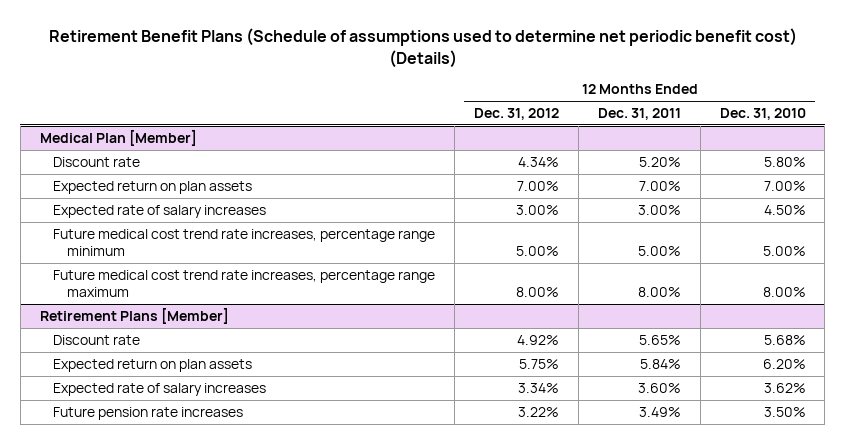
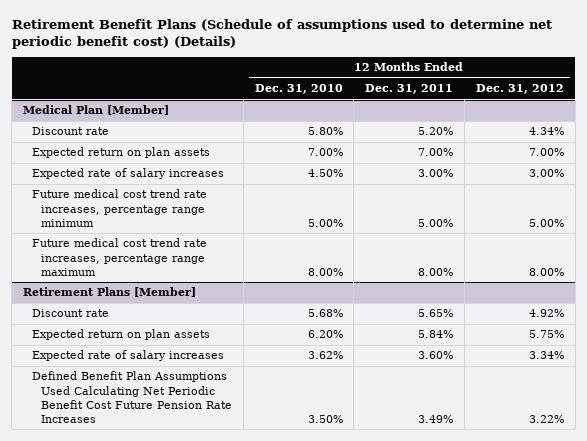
[53,406,244,420] Future pension rate increases -> [31,371,232,423] Defined Benefit Plan Assumptions Used Calculating Net Periodic Benefit Cost Future Pension Rate Increases

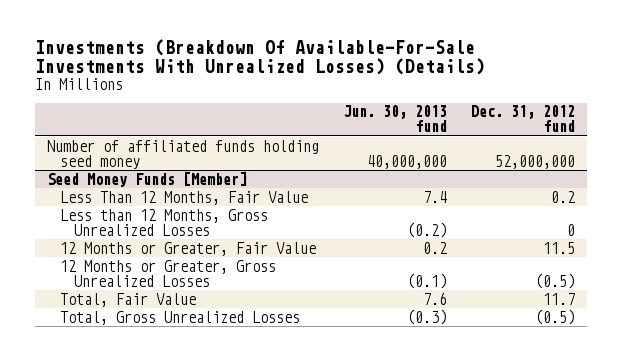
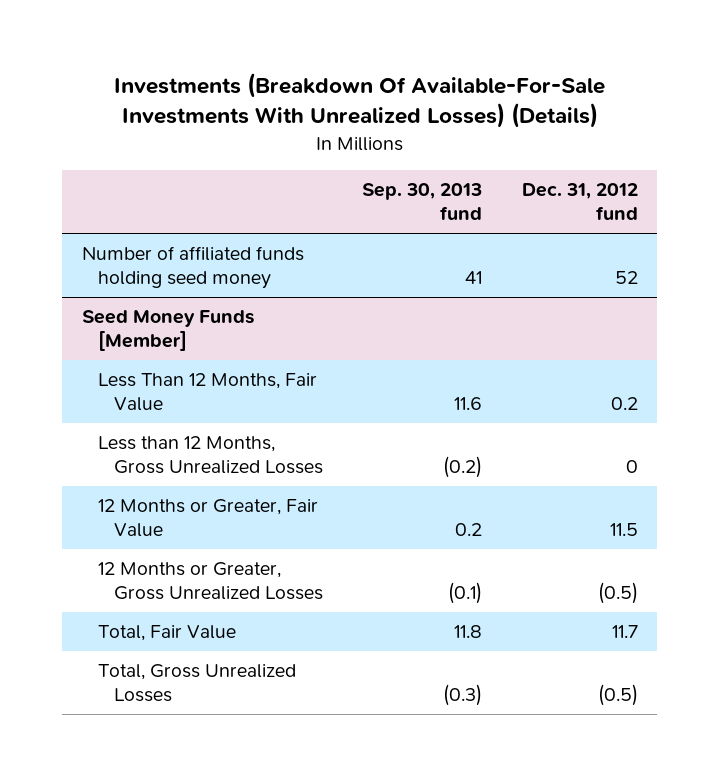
[342,105,447,133] Jun. 30, 2013 fund -> none
none -> [362,183,483,221] Sep. 30, 2013 fund
[495,154,576,169] 52,000,000 -> [614,271,638,285] 52

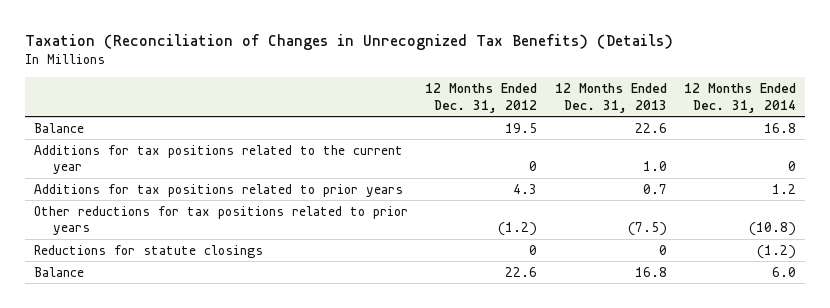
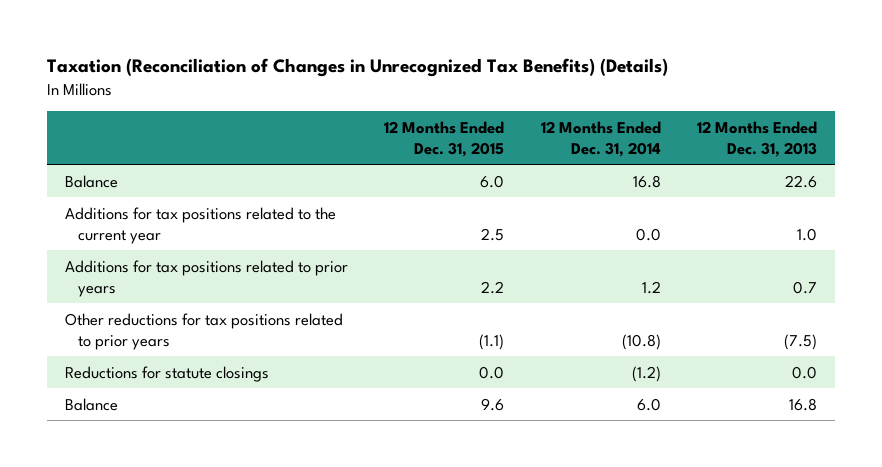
[425,83,538,113] 12 Months Ended Dec. 31, 2012 -> none
none -> [384,120,505,157] 12 Months Ended Dec. 31, 2015
[788,161,797,172] 0 -> [635,227,661,241] 0.0
[658,244,667,255] 0 -> [791,365,817,379] 0.0

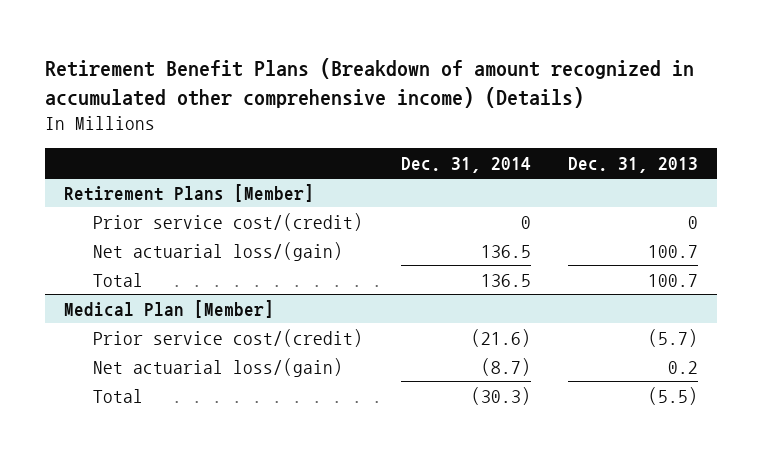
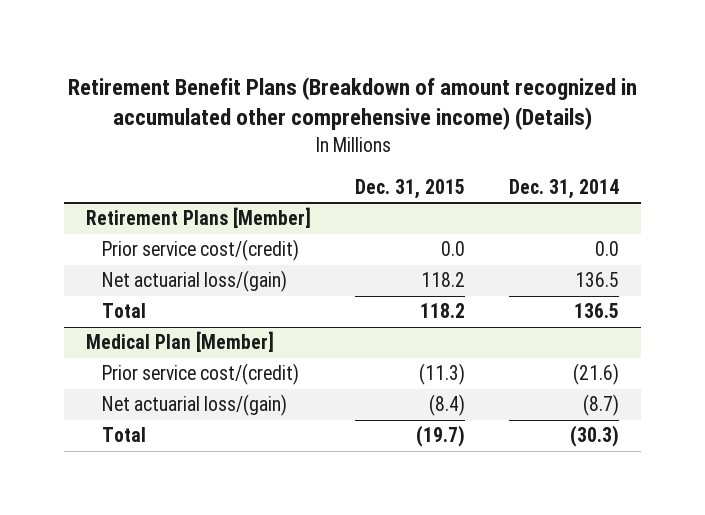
[568,156,699,173] Dec. 31, 2013 -> none
none -> [355,178,466,199] Dec. 31, 2015
[520,215,531,229] 0 -> [595,241,620,257] 0.0

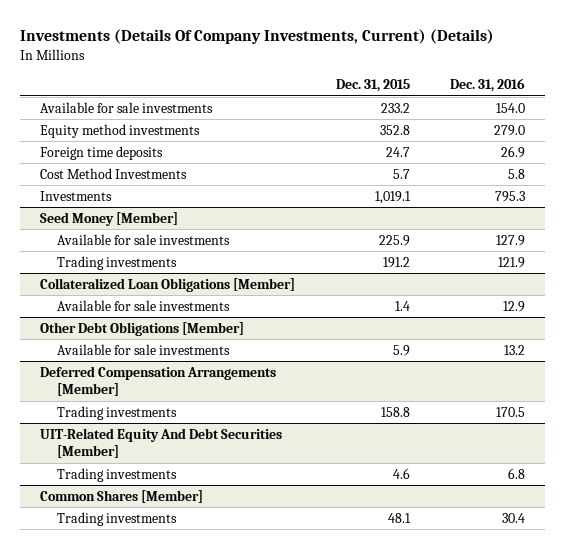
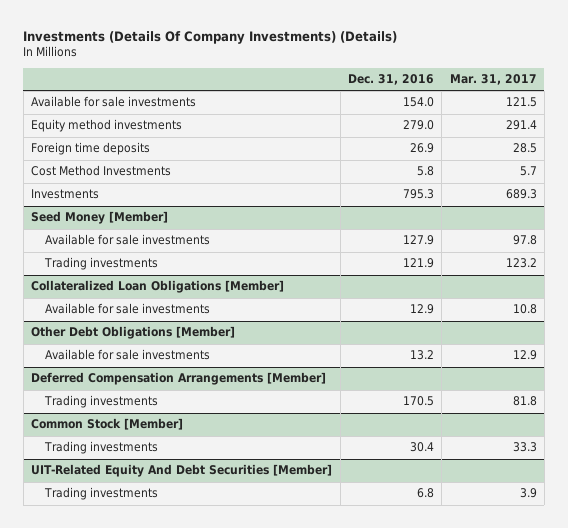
[20,29,495,45] Investments (Details Of Company Investments, Current) (Details) -> [23,30,398,44] Investments (Details Of Company Investments) (Details)
[335,79,410,93] Dec. 31, 2015 -> none
none -> [449,74,537,86] Mar. 31, 2017
none -> [31,418,184,431] Common Stock [Member]
none -> [44,441,159,455] Trading investments
[40,489,204,503] Common Shares [Member] -> none
[56,511,177,526] Trading investments -> none

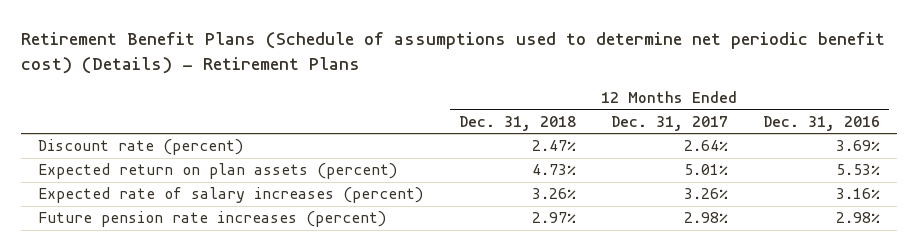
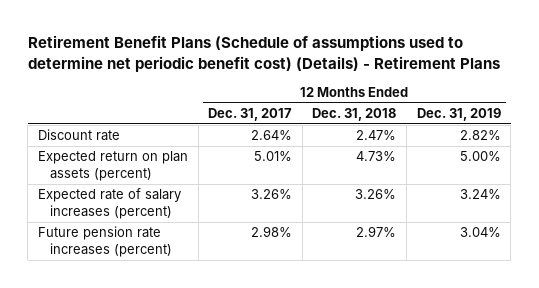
[762,115,880,131] Dec. 31, 2016 -> none
none -> [416,108,501,122] Dec. 31, 2019
[38,139,244,156] Discount rate (percent) -> [38,129,121,142] Discount rate

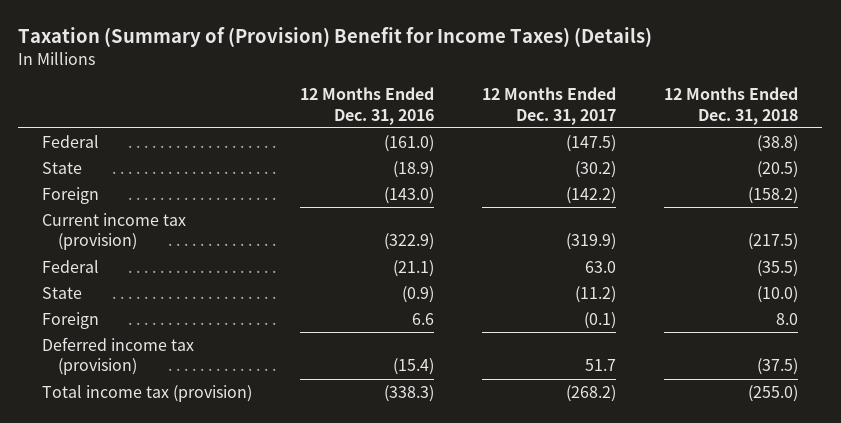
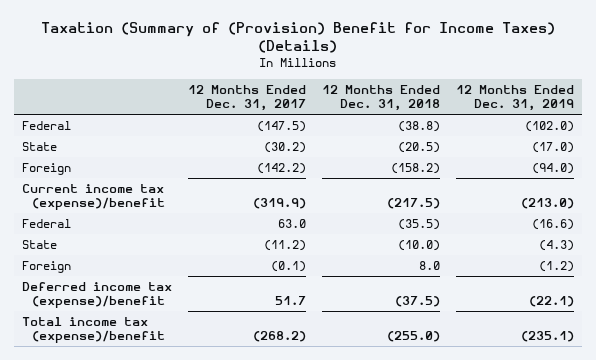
[300,87,435,125] 12 Months Ended Dec. 31, 2016 -> none
none -> [456,85,575,112] 12 Months Ended Dec. 31, 2019
[42,213,187,251] Current income tax (provision) -> [22,183,165,210] Current income tax (expense)/benefit
[42,337,195,376] Deferred income tax (provision) -> [22,281,173,308] Deferred income tax (expense)/benefit
[42,385,253,403] Total income tax (provision) -> [22,316,165,343] Total income tax (expense)/benefit

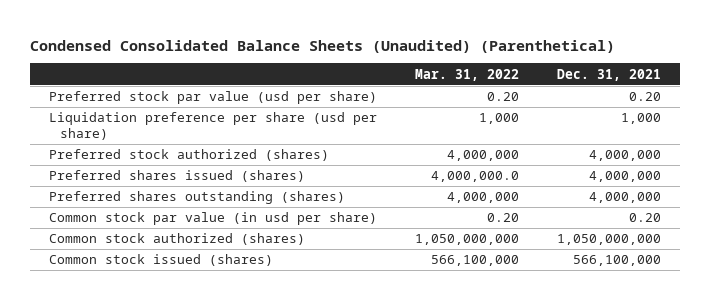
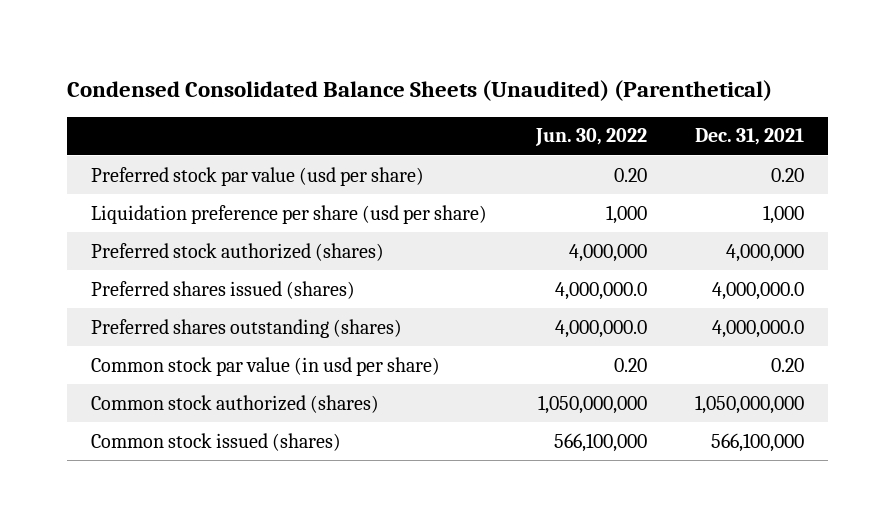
[415,68,520,81] Mar. 31, 2022 -> none
none -> [534,128,647,147] Jun. 30, 2022
[589,171,662,183] 4,000,000 -> [712,281,805,300] 4,000,000.0
[589,192,662,204] 4,000,000 -> [712,319,805,338] 4,000,000.0

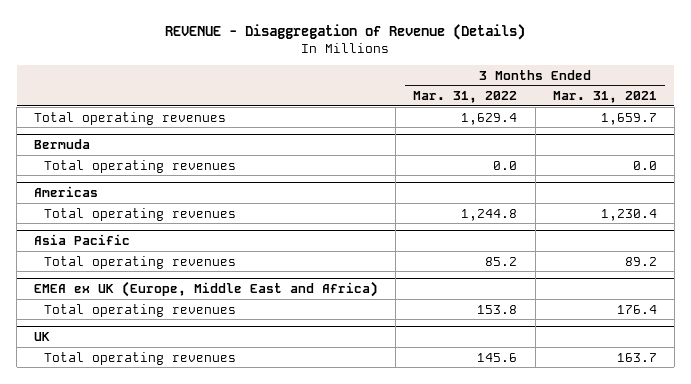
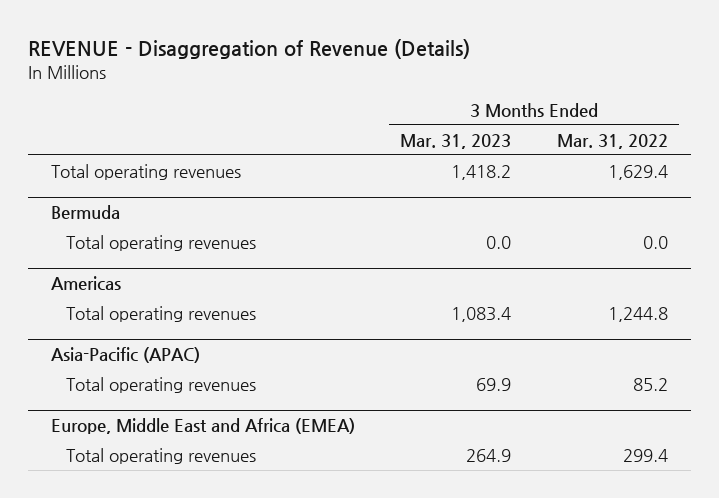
[552,91,657,104] Mar. 31, 2021 -> none
none -> [400,133,512,149] Mar. 31, 2023
[34,233,131,245] Asia Pacific -> [50,346,200,363] Asia-Pacific (APAC)
[34,331,51,341] UK -> none
[44,351,237,365] Total operating revenues -> none
[34,280,379,297] EMEA ex UK (Europe, Middle East and Africa) -> [50,417,355,434] Europe, Middle East and Africa (EMEA)
[477,304,518,314] 153.8 -> [623,448,669,462] 299.4

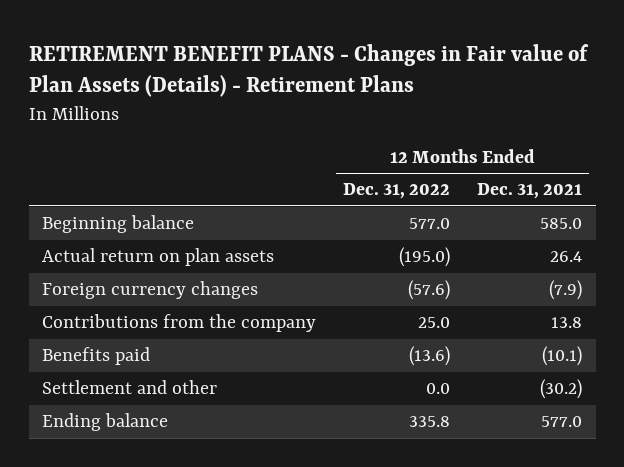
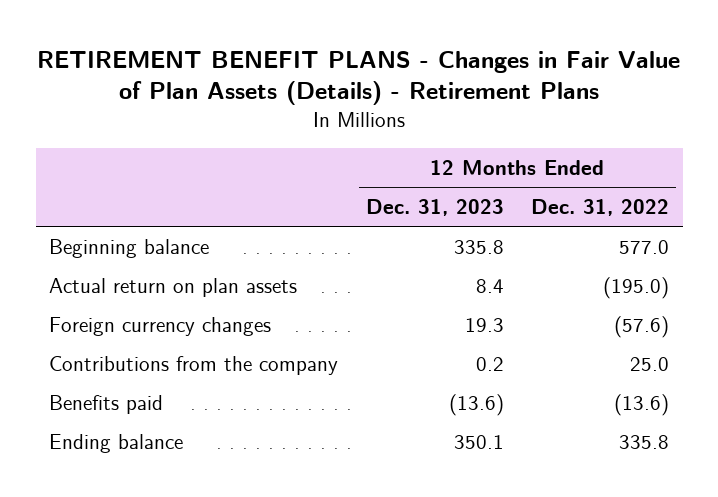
[28,43,589,98] RETIREMENT BENEFIT PLANS - Changes in Fair value of Plan Assets (Details) - Retirement Plans -> [37,50,681,106] RETIREMENT BENEFIT PLANS - Changes in Fair Value of Plan Assets (Details) - Retirement Plans
[477,183,583,200] Dec. 31, 2021 -> none
none -> [365,198,504,216] Dec. 31, 2023
[42,380,218,395] Settlement and other -> none

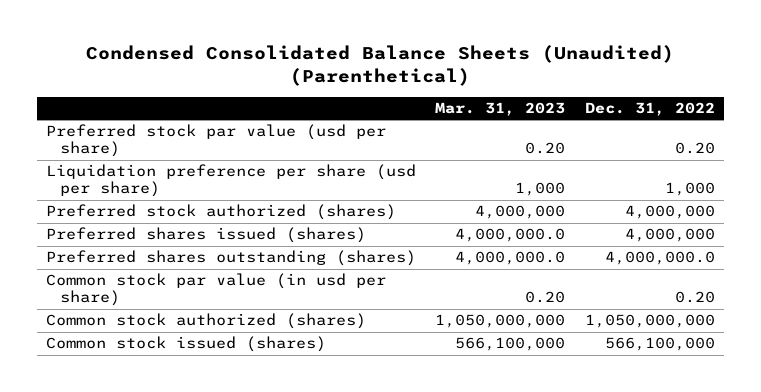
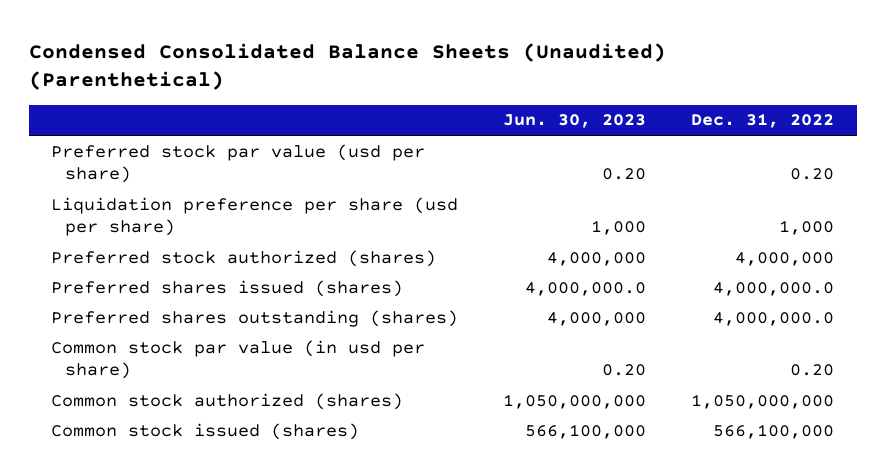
[435,102,566,117] Mar. 31, 2023 -> none
none -> [503,114,647,129] Jun. 30, 2023
[624,228,715,243] 4,000,000 -> [713,281,835,296] 4,000,000.0

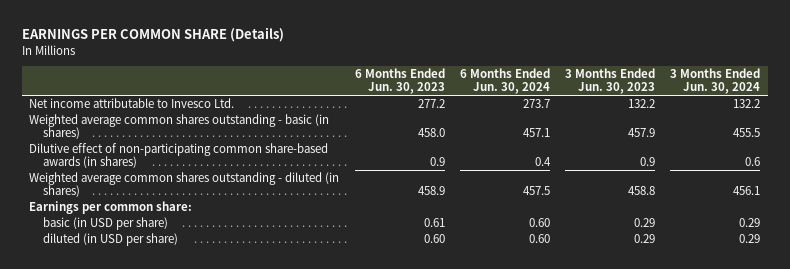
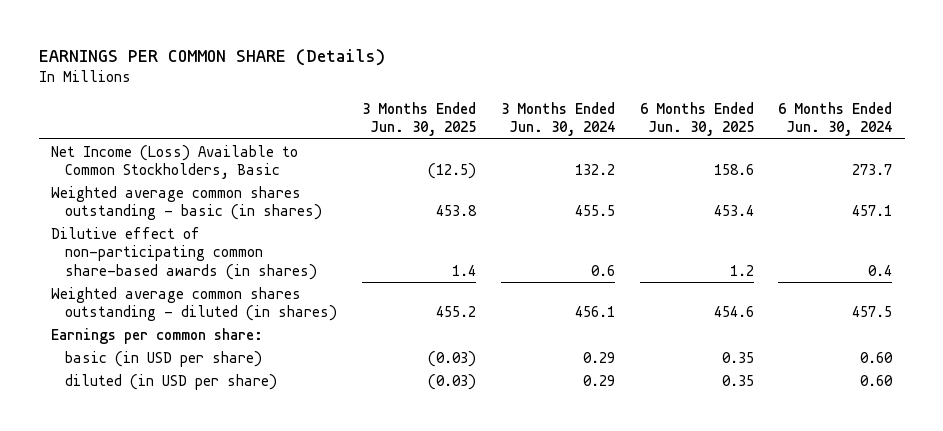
[354,68,445,95] 6 Months Ended Jun. 30, 2023 -> none
[565,68,656,95] 3 Months Ended Jun. 30, 2023 -> none
none -> [361,101,476,137] 3 Months Ended Jun. 30, 2025
none -> [639,101,754,137] 6 Months Ended Jun. 30, 2025
[29,98,235,109] Net income attributable to Invesco Ltd. -> [50,144,298,180] Net Income (Loss) Available to Common Stockholders, Basic

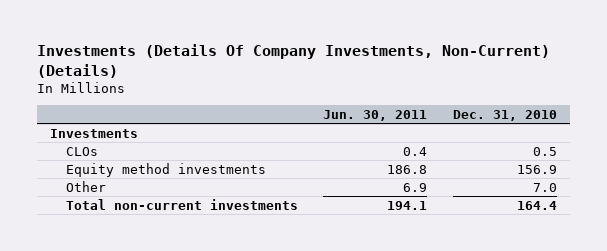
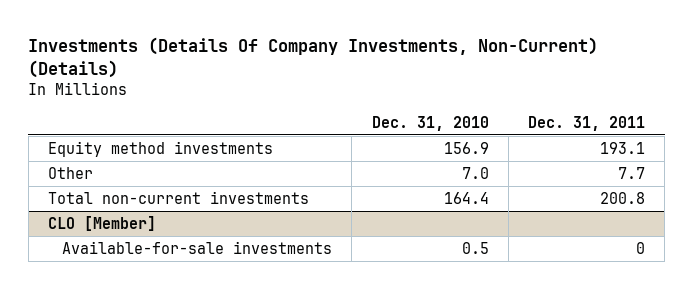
[323,109,428,121] Jun. 30, 2011 -> none
none -> [528,115,646,131] Dec. 31, 2011
[49,128,138,138] Investments -> none
[65,146,98,156] CLOs -> none
none -> [48,215,157,231] CLO [Member]
none -> [62,240,333,254] Available-for-sale investments

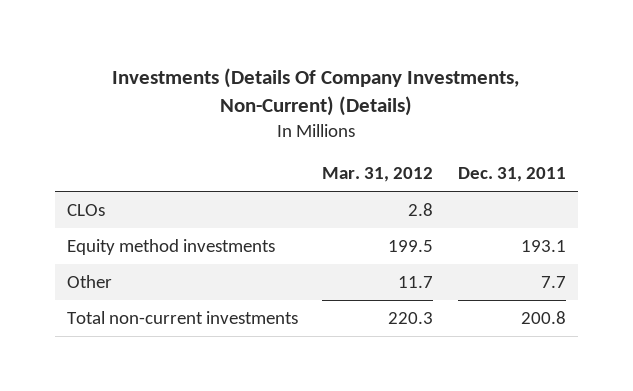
[371,115,489,131] Dec. 31, 2010 -> none
none -> [322,166,434,182] Mar. 31, 2012
none -> [67,204,106,217] CLOs
[48,215,157,231] CLO [Member] -> none
[62,240,333,254] Available-for-sale investments -> none

